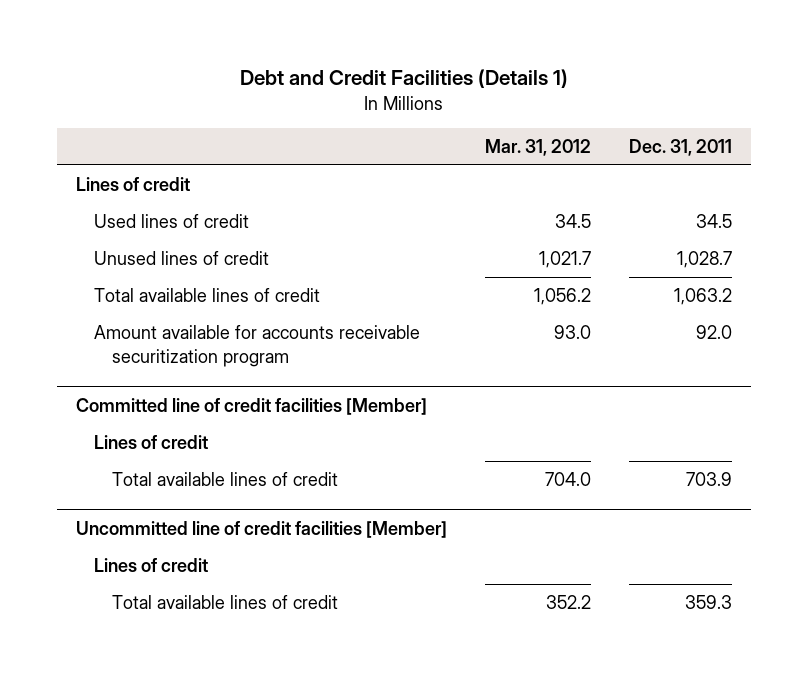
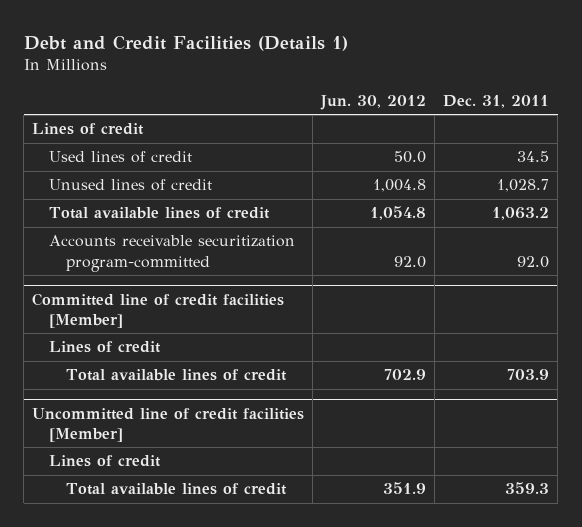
[484,138,591,156] Mar. 31, 2012 -> none
none -> [320,94,427,110] Jun. 30, 2012
[93,325,420,367] Amount available for accounts receivable securitization program -> [48,235,295,272] Accounts receivable securitization program-committed

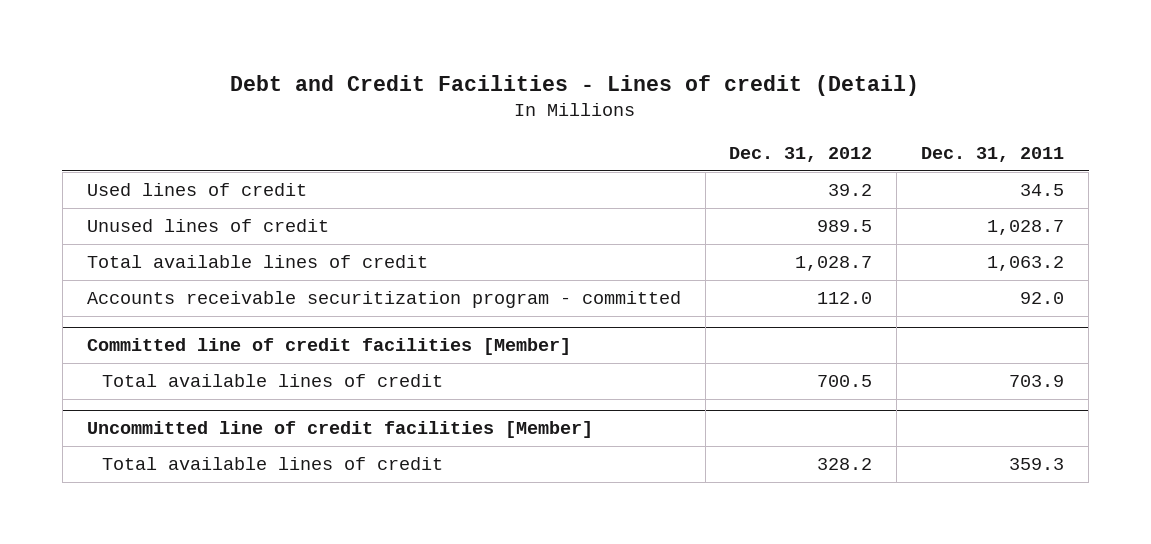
[23,34,348,51] Debt and Credit Facilities (Details 1) -> [230,75,920,97] Debt and Credit Facilities - Lines of credit (Detail)
[320,94,427,110] Jun. 30, 2012 -> none
none -> [729,147,873,163] Dec. 31, 2012
[32,123,145,136] Lines of credit -> none
[48,235,295,272] Accounts receivable securitization program-committed -> [86,291,681,309] Accounts receivable securitization program - committed
[48,341,161,354] Lines of credit -> none
[48,455,161,468] Lines of credit -> none

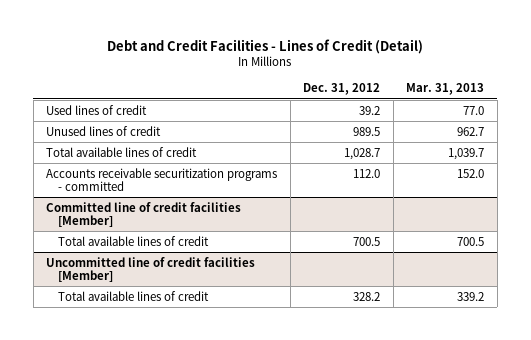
[230,75,920,97] Debt and Credit Facilities - Lines of credit (Detail) -> [107,39,424,55] Debt and Credit Facilities - Lines of Credit (Detail)
[921,147,1065,163] Dec. 31, 2011 -> none
none -> [406,83,485,96] Mar. 31, 2013
[86,291,681,309] Accounts receivable securitization program - committed -> [46,167,278,191] Accounts receivable securitization programs - committed

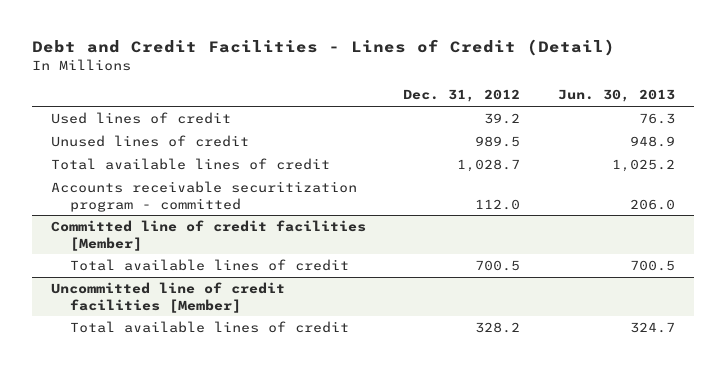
[406,83,485,96] Mar. 31, 2013 -> none
none -> [558,89,676,103] Jun. 30, 2013
[46,167,278,191] Accounts receivable securitization programs - committed -> [50,180,357,212] Accounts receivable securitization program - committed

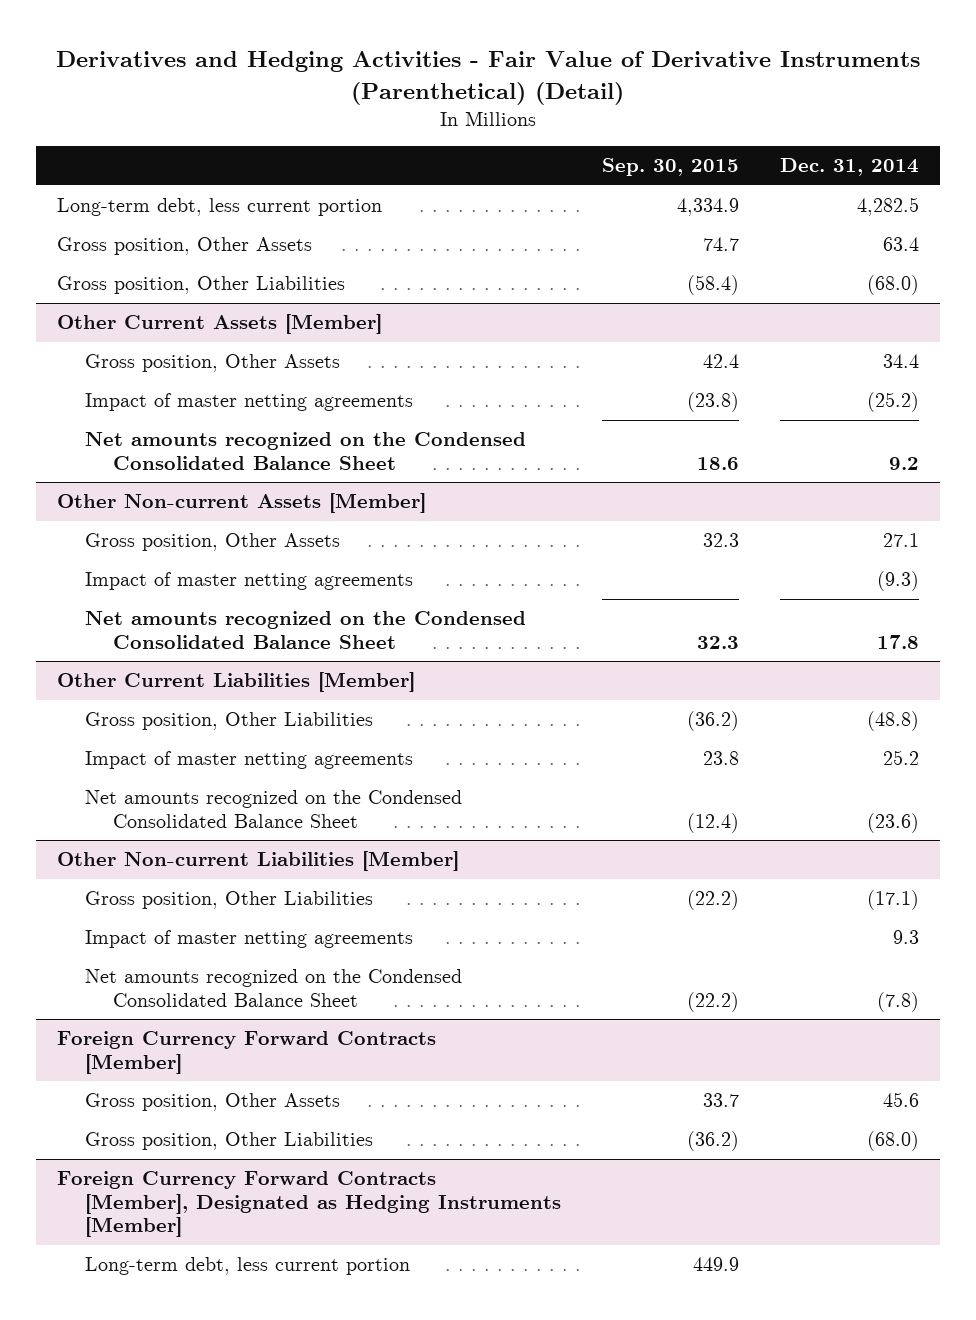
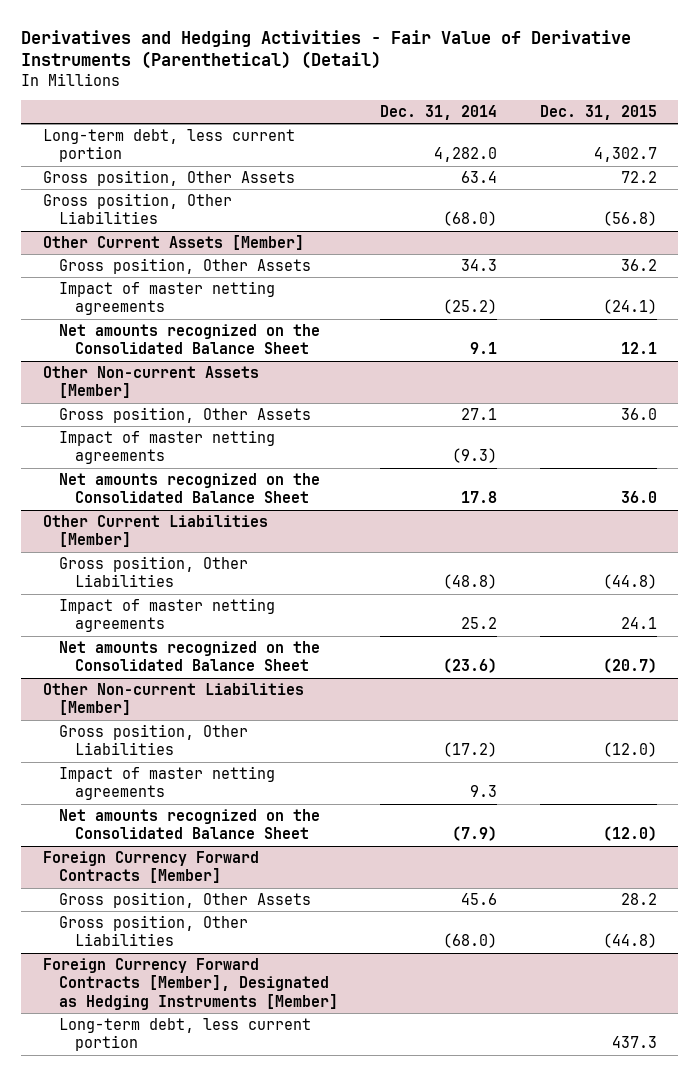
[602,158,740,177] Sep. 30, 2015 -> none
none -> [539,104,657,120] Dec. 31, 2015
[857,197,920,217] 4,282.5 -> [434,147,498,163] 4,282.0
[883,354,920,369] 34.4 -> [461,258,498,271] 34.3
[84,432,526,470] Net amounts recognized on the Condensed Consolidated Balance Sheet -> [58,323,320,355] Net amounts recognized on the Consolidated Balance Sheet
[889,456,920,470] 9.2 -> [470,342,498,355] 9.1
[84,611,526,649] Net amounts recognized on the Condensed Consolidated Balance Sheet -> [58,472,320,504] Net amounts recognized on the Consolidated Balance Sheet
[84,790,462,828] Net amounts recognized on the Condensed Consolidated Balance Sheet -> [58,640,320,672] Net amounts recognized on the Consolidated Balance Sheet
[867,890,920,911] (17.1) -> [443,742,498,758] (17.2)
[84,969,462,1007] Net amounts recognized on the Condensed Consolidated Balance Sheet -> [58,808,320,840] Net amounts recognized on the Consolidated Balance Sheet
[877,991,920,1012] (7.8) -> [452,826,498,842] (7.9)

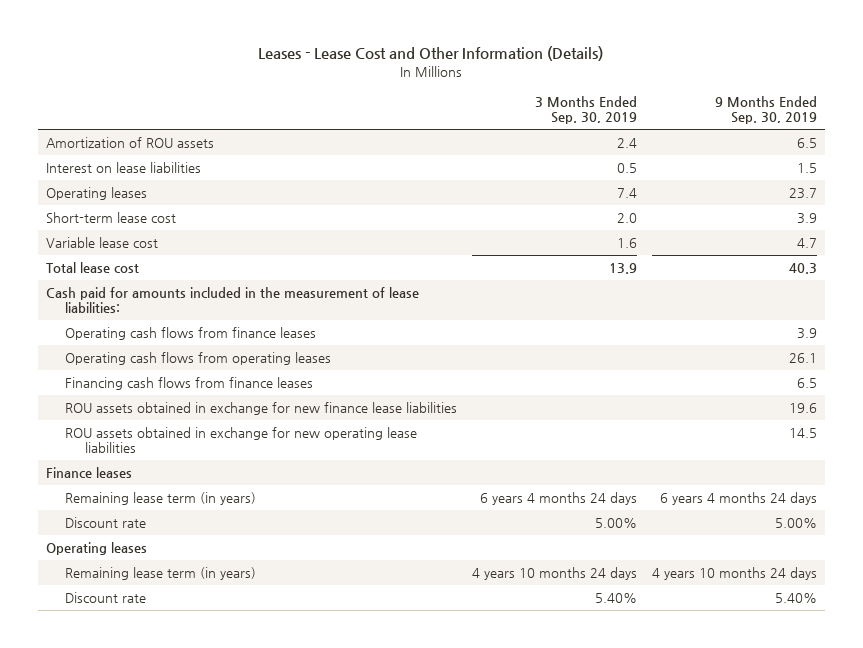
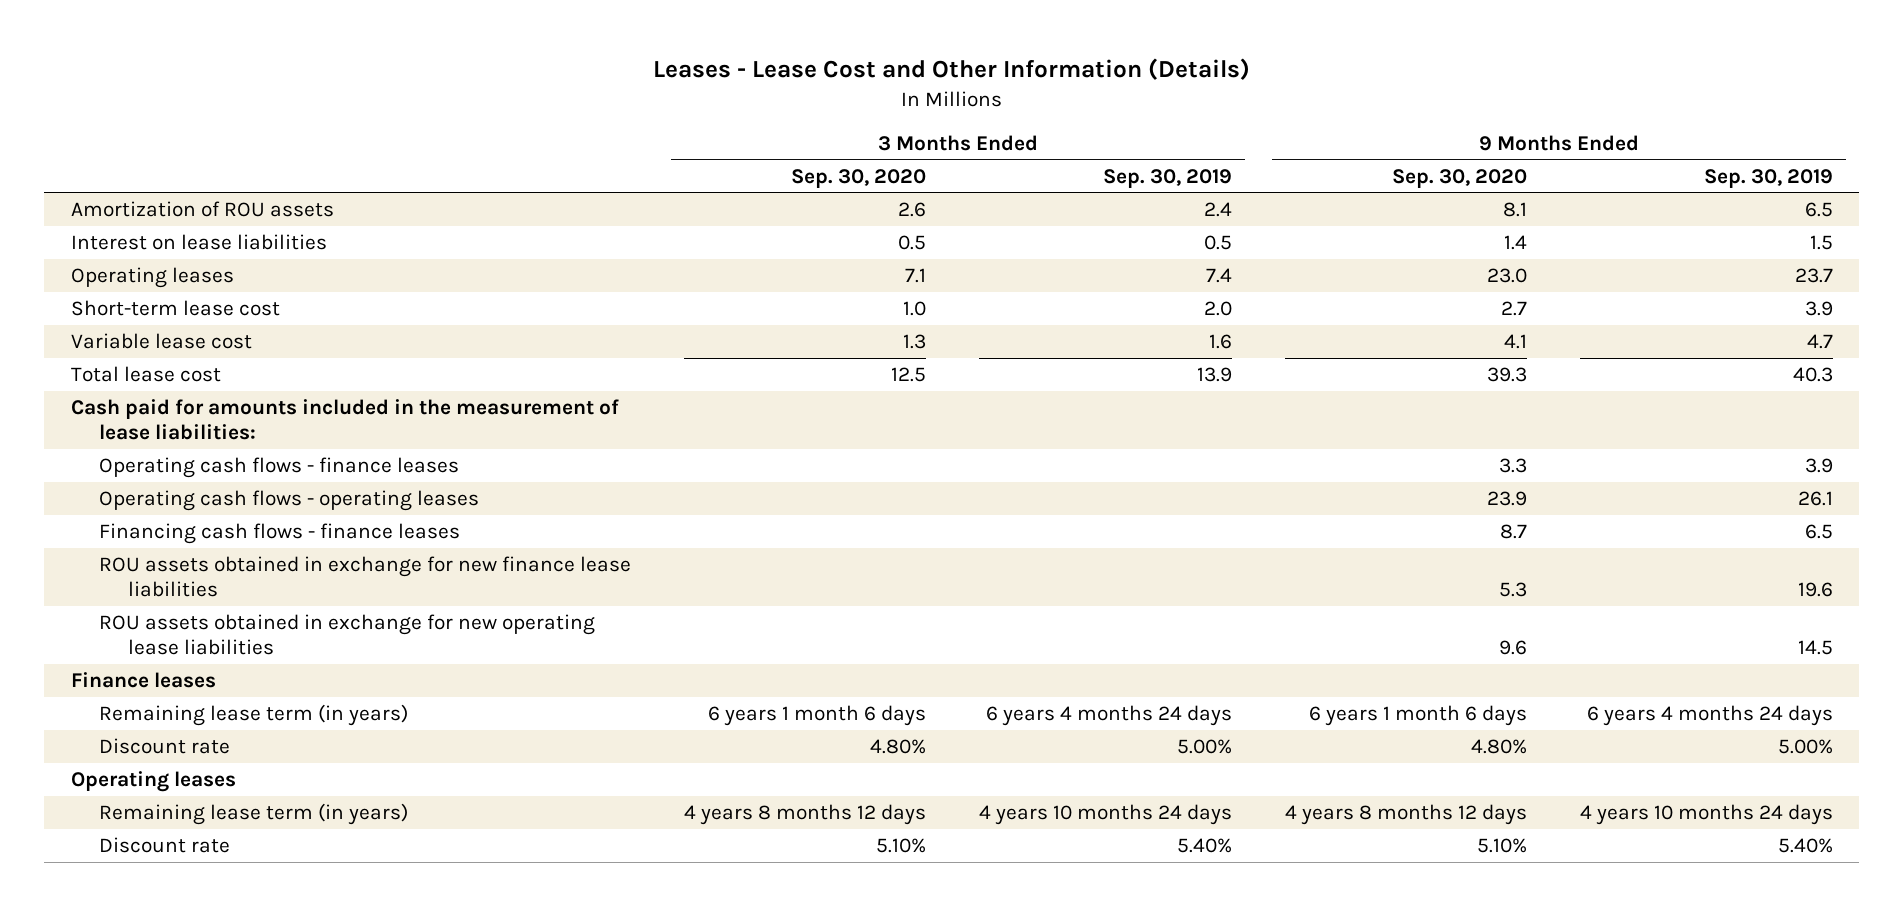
none -> [791,168,927,188] Sep. 30, 2020
none -> [1392,168,1528,188] Sep. 30, 2020
[65,327,317,341] Operating cash flows from finance leases -> [99,456,460,478] Operating cash flows - finance leases
[65,352,332,366] Operating cash flows from operating leases -> [99,489,480,511] Operating cash flows - operating leases
[65,377,314,391] Financing cash flows from finance leases -> [99,522,461,544] Financing cash flows - finance leases

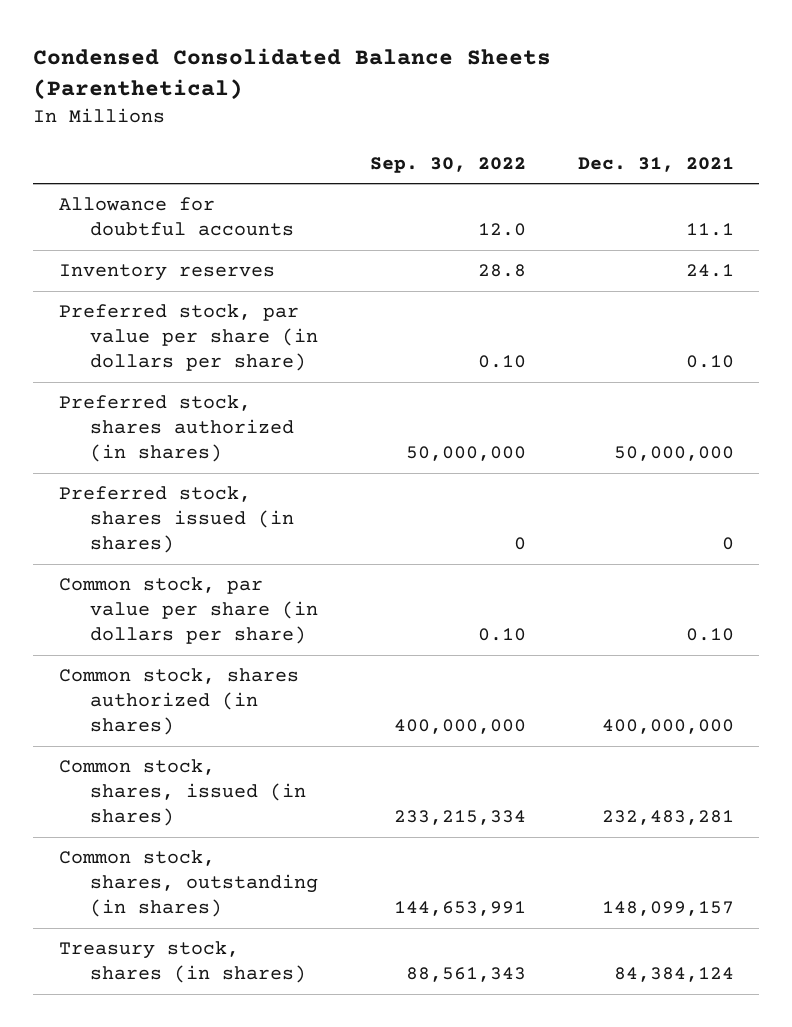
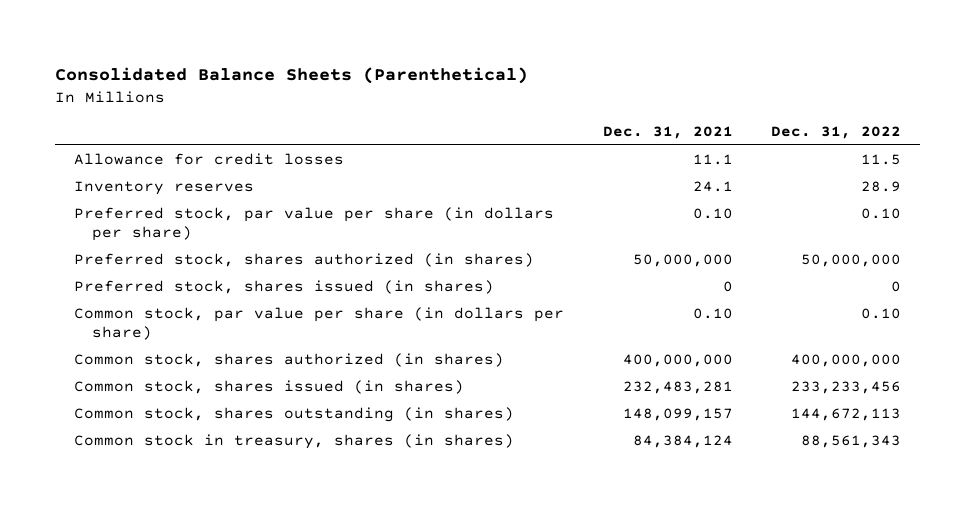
[33,48,552,101] Condensed Consolidated Balance Sheets (Parenthetical) -> [54,66,528,84] Consolidated Balance Sheets (Parenthetical)
[369,156,526,173] Sep. 30, 2022 -> none
none -> [771,125,902,139] Dec. 31, 2022
[58,197,295,237] Allowance for doubtful accounts -> [74,153,345,166] Allowance for credit losses
[58,759,307,827] Common stock, shares, issued (in shares) -> [74,380,465,395] Common stock, shares issued (in shares)
[58,850,319,918] Common stock, shares, outstanding (in shares) -> [74,407,515,423] Common stock, shares outstanding (in shares)
[58,941,307,984] Treasury stock, shares (in shares) -> [74,434,515,450] Common stock in treasury, shares (in shares)

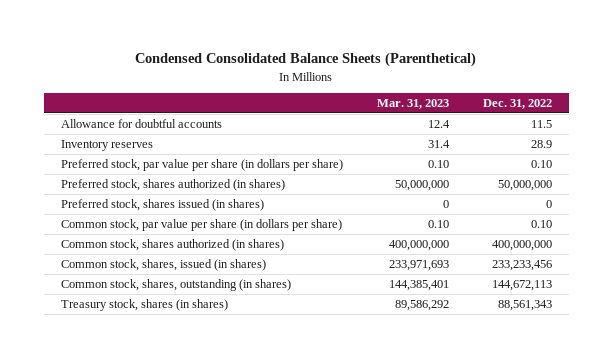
[54,66,528,84] Consolidated Balance Sheets (Parenthetical) -> [135,52,477,68] Condensed Consolidated Balance Sheets (Parenthetical)
[602,125,733,139] Dec. 31, 2021 -> none
none -> [376,99,449,110] Mar. 31, 2023
[74,153,345,166] Allowance for credit losses -> [60,118,222,128] Allowance for doubtful accounts
[74,380,465,395] Common stock, shares issued (in shares) -> [60,258,266,271] Common stock, shares, issued (in shares)
[74,407,515,423] Common stock, shares outstanding (in shares) -> [60,278,291,291] Common stock, shares, outstanding (in shares)
[74,434,515,450] Common stock in treasury, shares (in shares) -> [60,298,228,311] Treasury stock, shares (in shares)

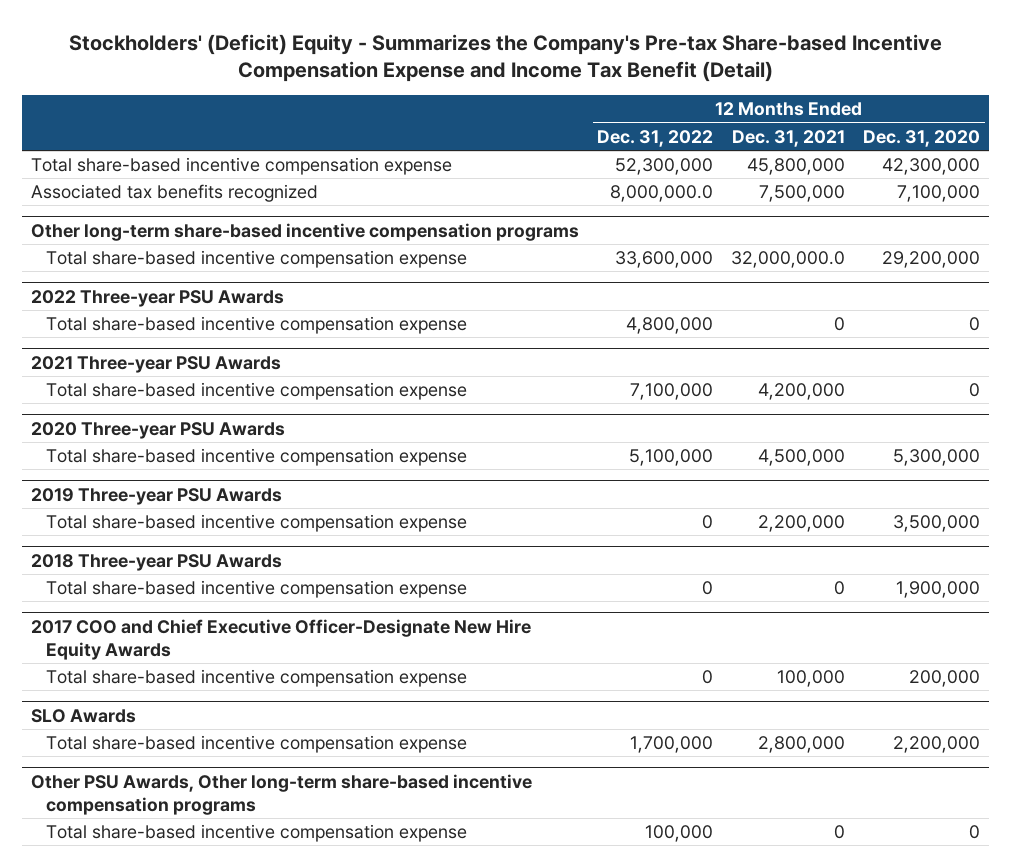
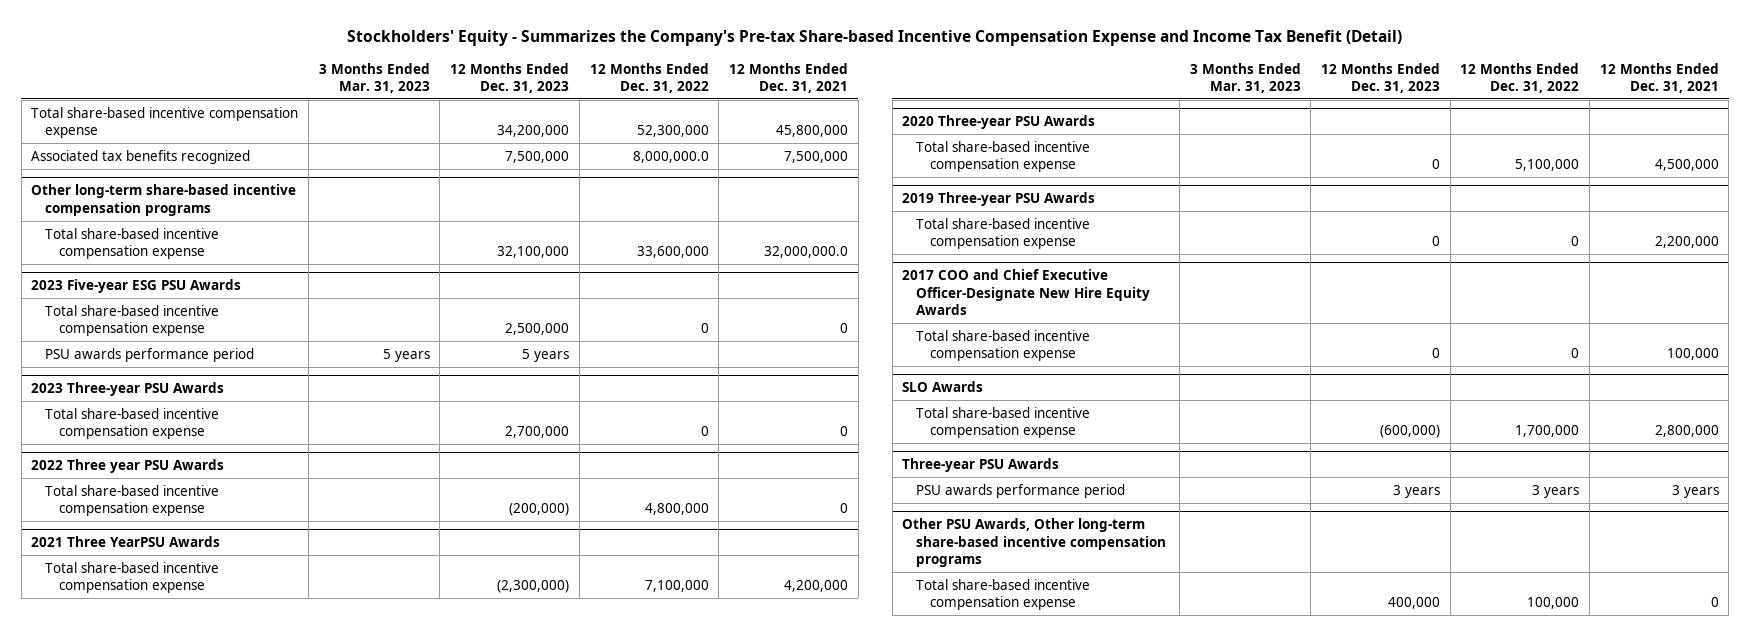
[68,33,942,83] Stockholders' (Deficit) Equity - Summarizes the Company's Pre-tax Share-based Incentive Compensation Expense and Income Tax Benefit (Detail) -> [347,30,1403,47] Stockholders' Equity - Summarizes the Company's Pre-tax Share-based Incentive Compensation Expense and Income Tax Benefit (Detail)
[863,129,981,147] Dec. 31, 2020 -> none
none -> [318,62,430,93] 3 Months Ended Mar. 31, 2023
none -> [450,62,570,93] 12 Months Ended Dec. 31, 2023
none -> [31,279,242,294] 2023 Five-year ESG PSU Awards
none -> [45,304,220,336] Total share-based incentive compensation expense
none -> [45,347,255,362] PSU awards performance period
none -> [31,382,225,397] 2023 Three-year PSU Awards
none -> [45,407,220,439] Total share-based incentive compensation expense
[30,289,284,307] 2022 Three-year PSU Awards -> [31,459,225,474] 2022 Three year PSU Awards
[30,355,281,373] 2021 Three-year PSU Awards -> [31,536,221,548] 2021 Three YearPSU Awards
[30,553,282,571] 2018 Three-year PSU Awards -> none
[45,580,467,599] Total share-based incentive compensation expense -> none
none -> [902,458,1060,473] Three-year PSU Awards
none -> [916,483,1126,498] PSU awards performance period

